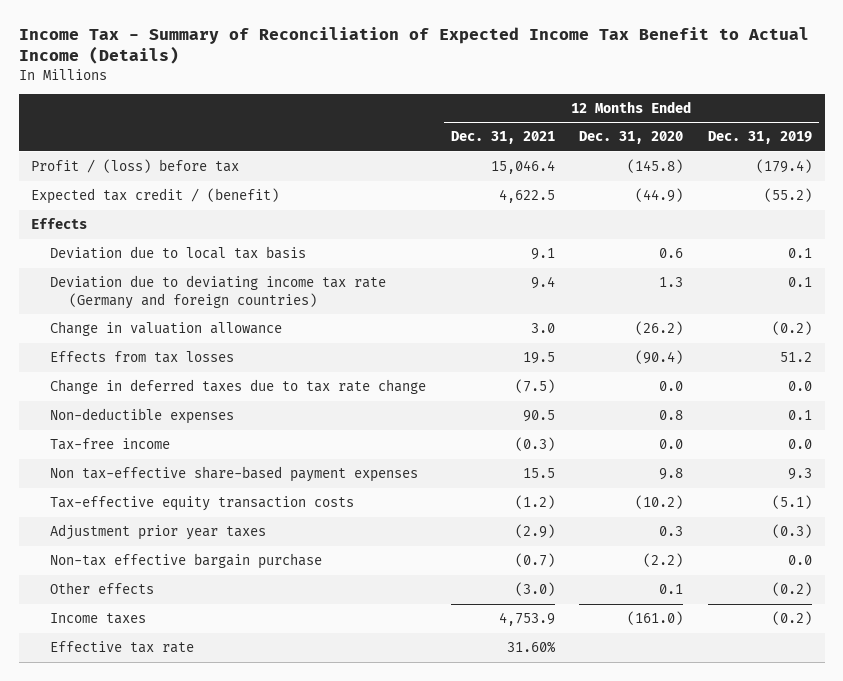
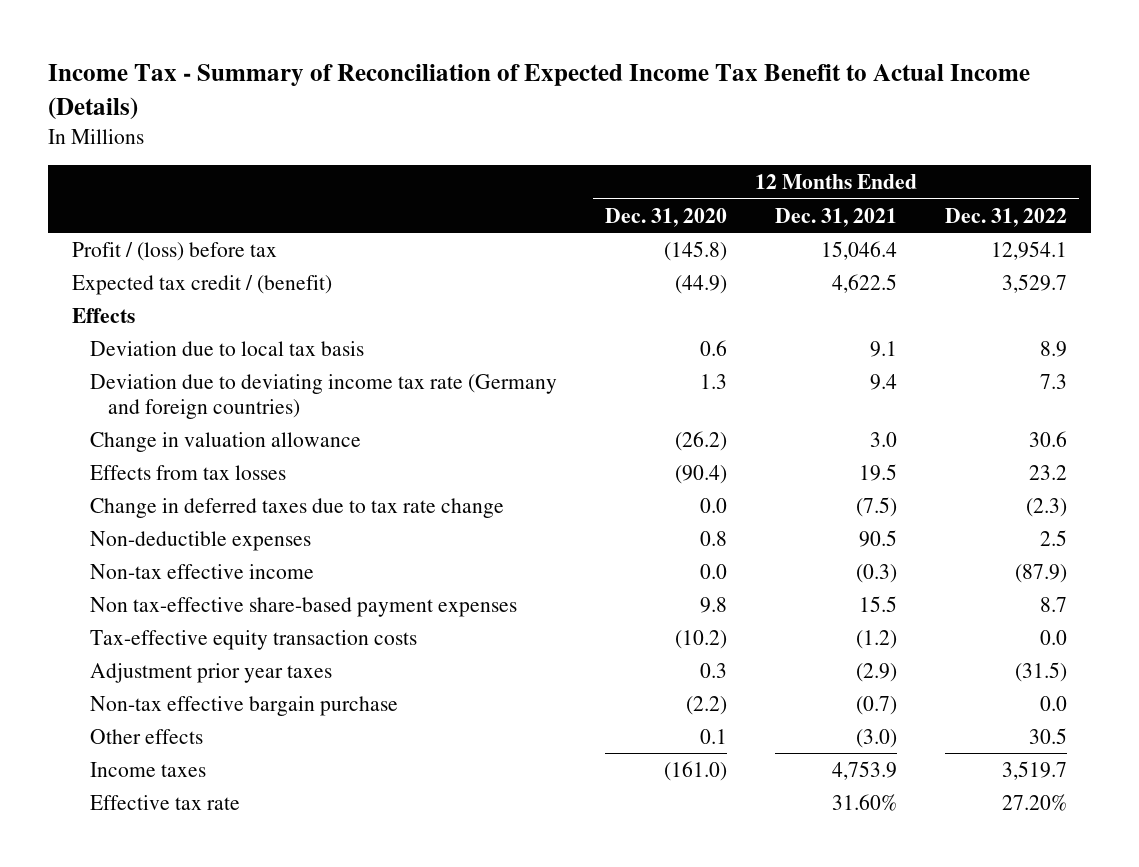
[708,131,813,145] Dec. 31, 2019 -> none
none -> [945,207,1068,227] Dec. 31, 2022
[49,438,170,451] Tax-free income -> none
none -> [89,563,314,579] Non-tax effective income

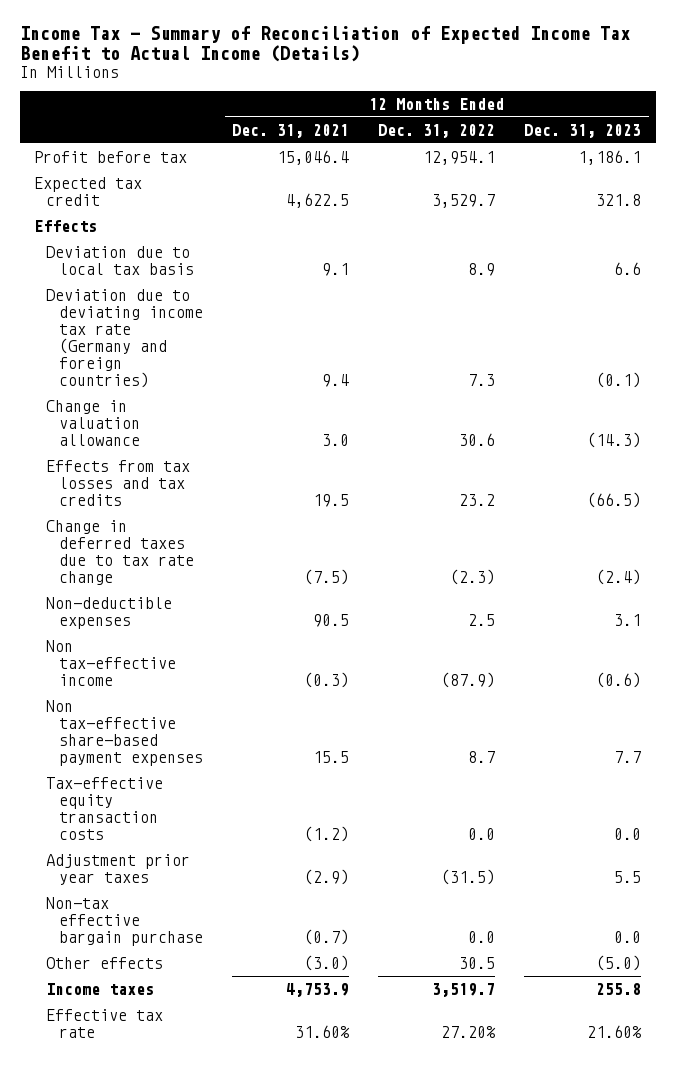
[605,207,728,227] Dec. 31, 2020 -> none
none -> [524,123,642,138] Dec. 31, 2023
[71,241,277,261] Profit / (loss) before tax -> [34,150,188,163] Profit before tax
[71,274,332,295] Expected tax credit / (benefit) -> [34,176,143,207] Expected tax credit
[89,464,286,480] Effects from tax losses -> [46,459,191,507] Effects from tax losses and tax credits
[89,563,314,579] Non-tax effective income -> [46,639,176,687] Non tax-effective income

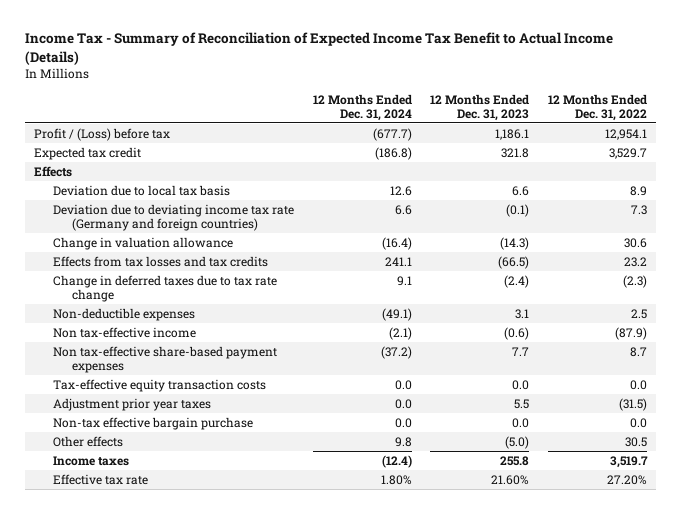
[231,123,349,138] Dec. 31, 2021 -> none
none -> [312,93,412,121] 12 Months Ended Dec. 31, 2024
[34,150,188,163] Profit before tax -> [34,127,171,141] Profit / (Loss) before tax

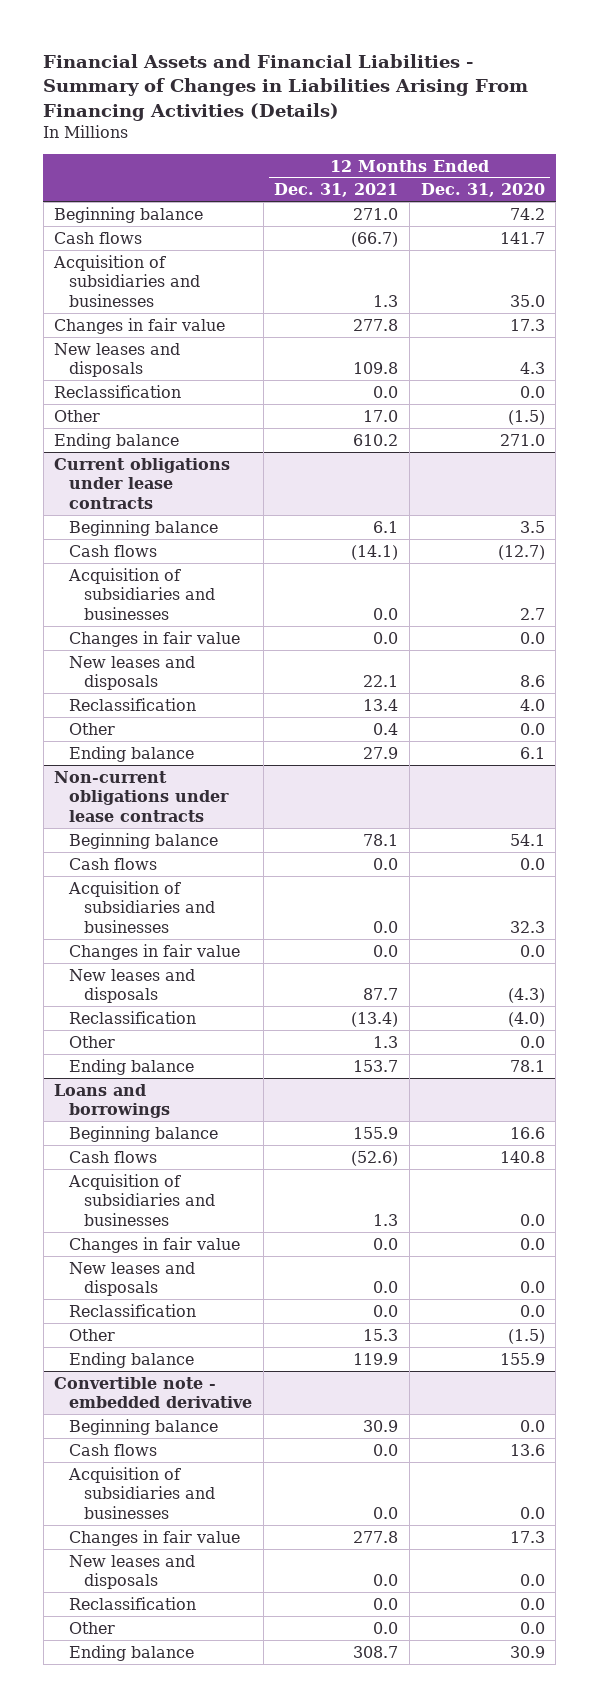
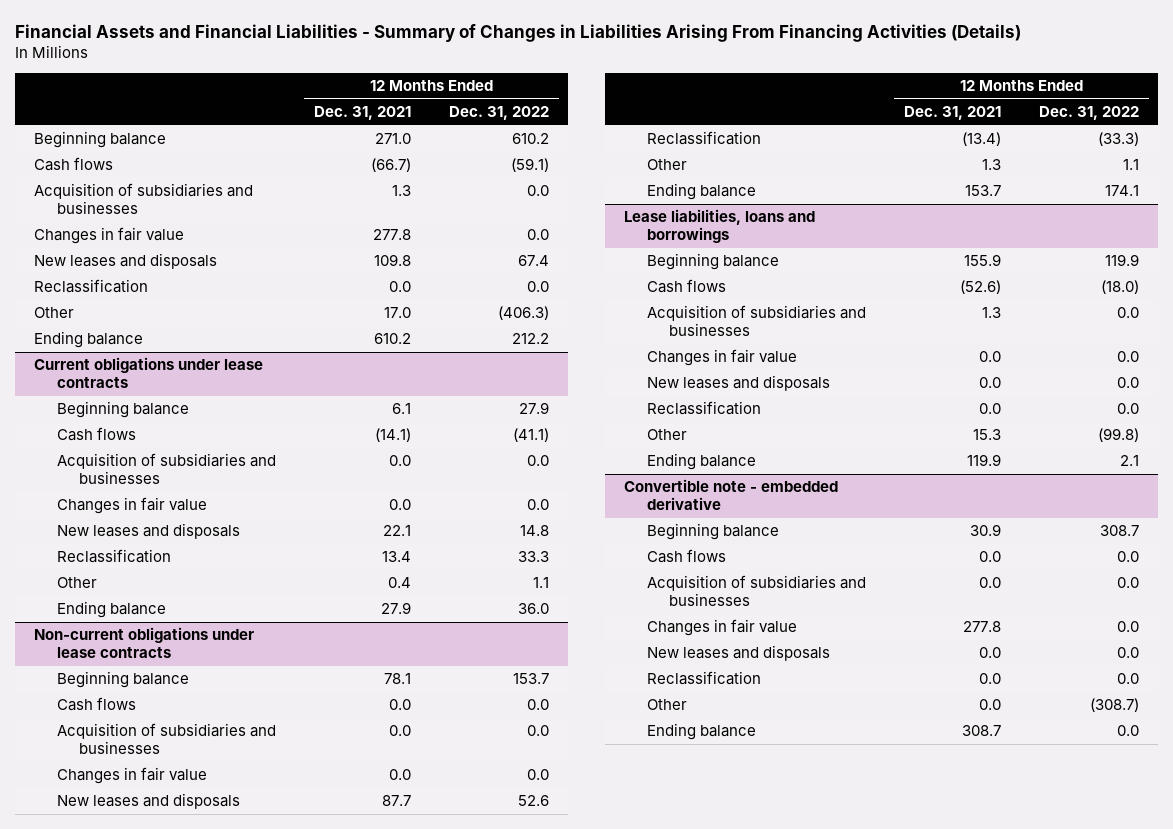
[420,183,545,198] Dec. 31, 2020 -> none
none -> [449,106,550,121] Dec. 31, 2022
[54,1083,171,1119] Loans and borrowings -> [624,209,816,244] Lease liabilities, loans and borrowings

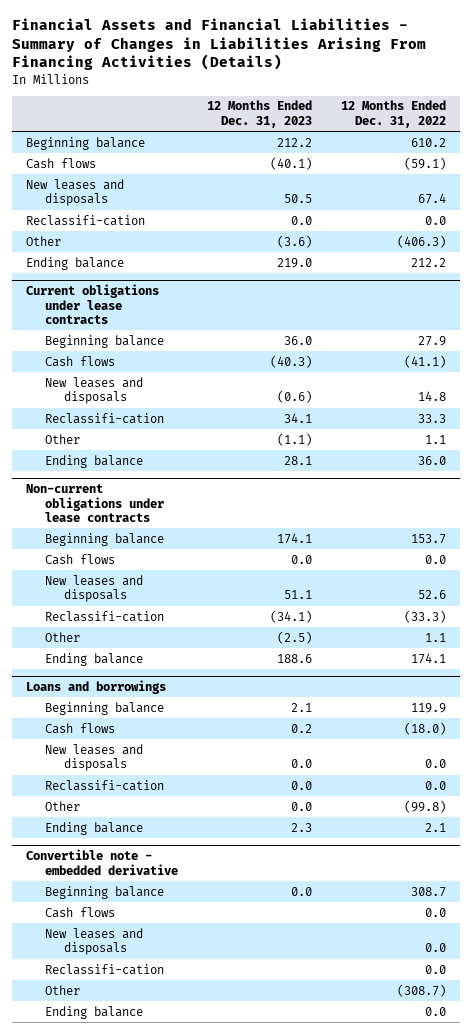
[313,106,411,121] Dec. 31, 2021 -> none
none -> [206,100,312,128] 12 Months Ended Dec. 31, 2023
[34,183,254,215] Acquisition of subsidiaries and businesses -> none
[34,227,185,245] Changes in fair value -> none
[34,279,149,294] Reclassification -> [25,214,145,226] Reclassifi-cation
[56,453,276,485] Acquisition of subsidiaries and businesses -> none
[56,497,207,515] Changes in fair value -> none
[56,549,171,564] Reclassification -> [44,412,164,424] Reclassifi-cation
[56,723,276,755] Acquisition of subsidiaries and businesses -> none
[56,767,207,785] Changes in fair value -> none
[646,131,761,146] Reclassification -> [44,610,164,622] Reclassifi-cation
[624,209,816,244] Lease liabilities, loans and borrowings -> [25,679,166,694] Loans and borrowings
[646,305,866,337] Acquisition of subsidiaries and businesses -> none
[646,349,797,367] Changes in fair value -> none
[646,401,761,416] Reclassification -> [44,779,164,791] Reclassifi-cation
[646,575,866,607] Acquisition of subsidiaries and businesses -> none
[646,619,797,637] Changes in fair value -> none
[646,671,761,686] Reclassification -> [44,963,164,975] Reclassifi-cation

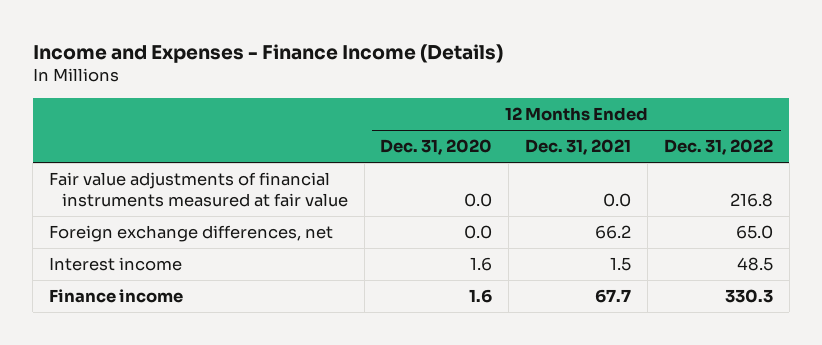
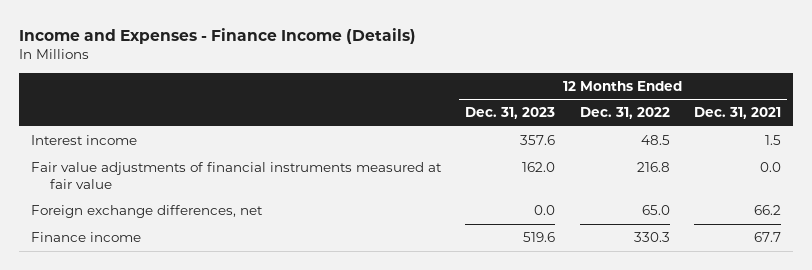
[380,139,493,156] Dec. 31, 2020 -> none
none -> [465,107,556,120] Dec. 31, 2023
[49,257,183,272] Interest income -> [31,135,138,146] Interest income

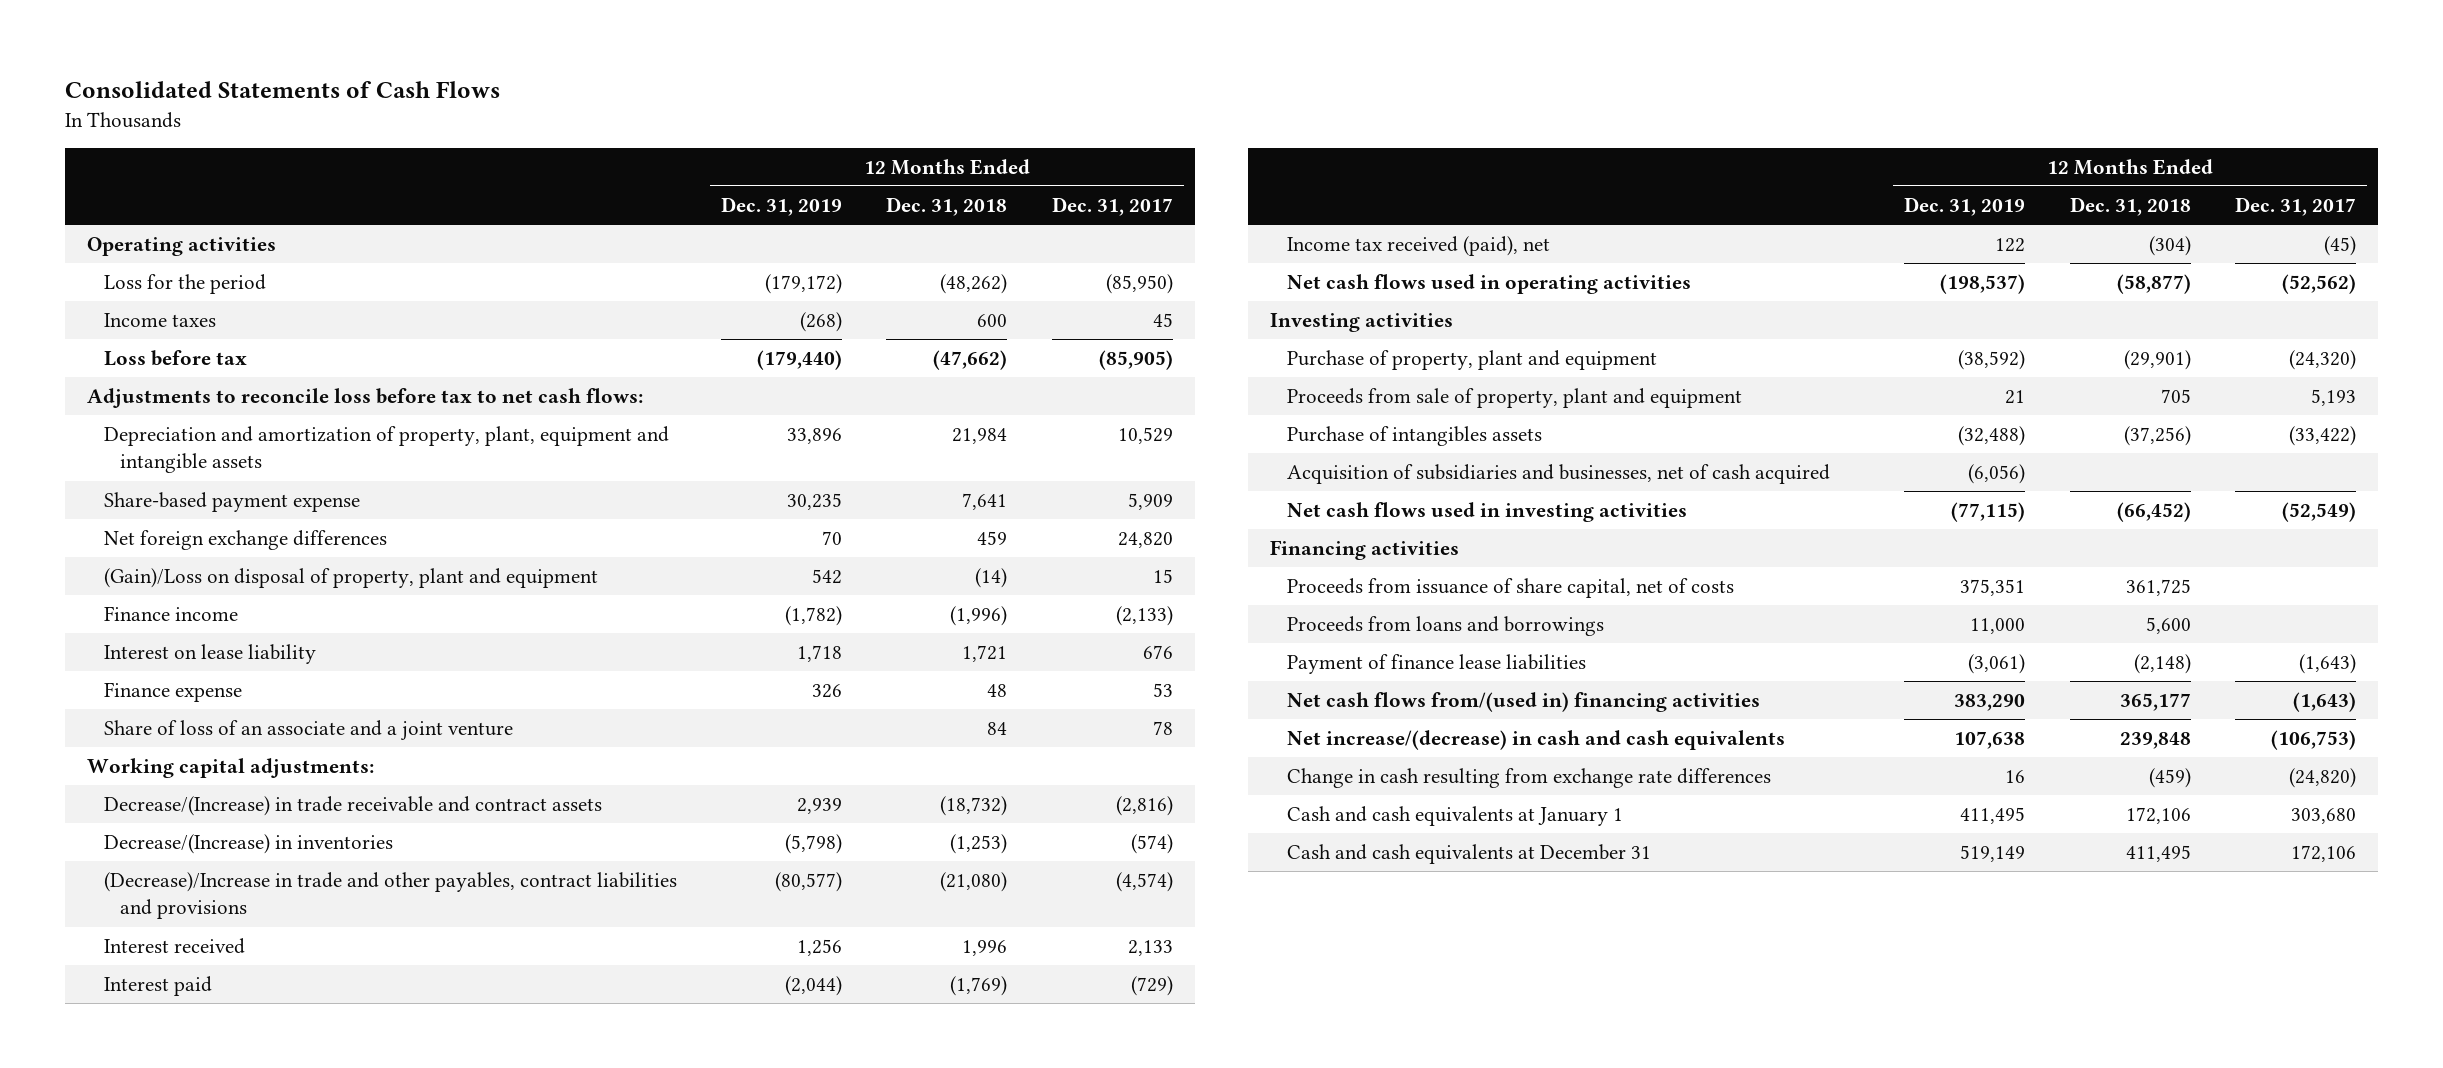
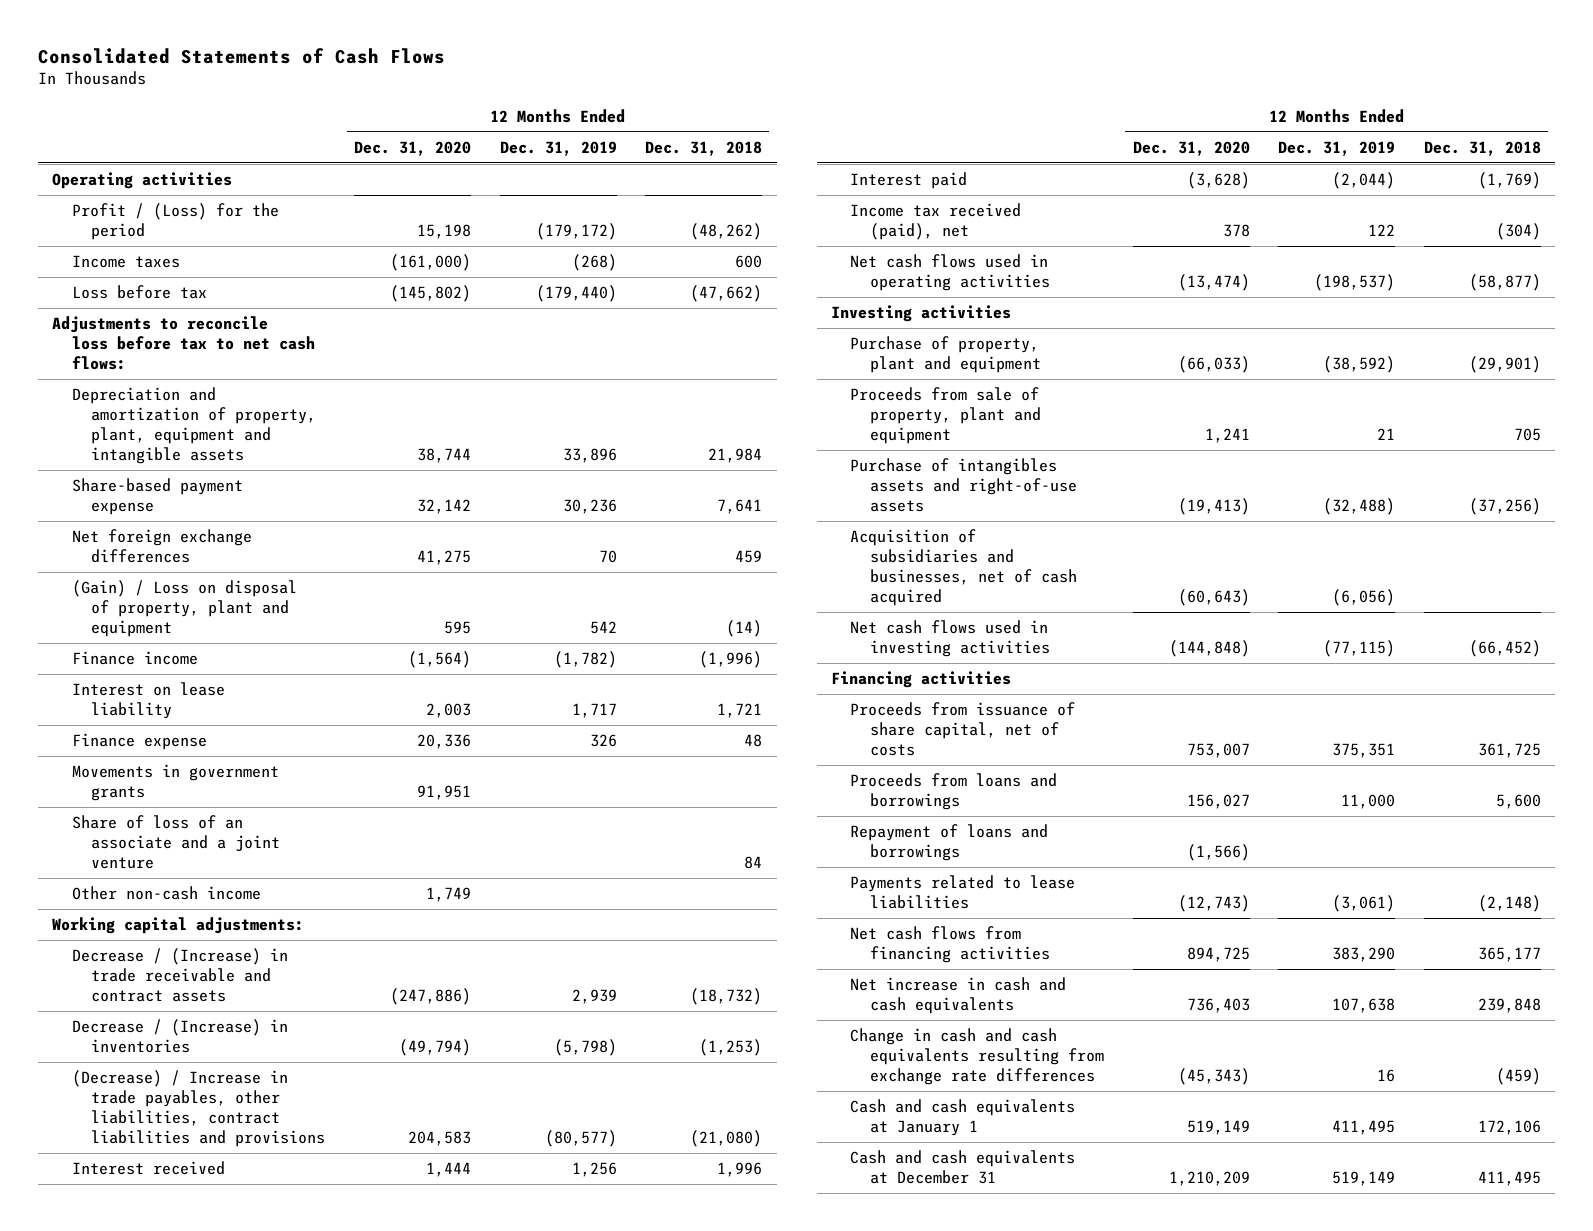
[1051,196,1173,216] Dec. 31, 2017 -> none
none -> [353,140,471,156] Dec. 31, 2020
[103,273,266,294] Loss for the period -> [71,203,279,241] Profit / (Loss) for the period
[787,492,843,510] 30,235 -> [562,499,617,515] 30,236
[103,567,598,588] (Gain)/Loss on disposal of property, plant and equipment -> [71,580,297,638] (Gain) / Loss on disposal of property, plant and equipment
[797,644,843,662] 1,718 -> [571,703,617,719] 1,717
none -> [71,764,279,802] Movements in government grants
none -> [71,886,261,901] Other non-cash income
[103,795,602,816] Decrease/(Increase) in trade receivable and contract assets -> [71,948,288,1003] Decrease / (Increase) in trade receivable and contract assets
[103,833,393,854] Decrease/(Increase) in inventories -> [71,1019,288,1054] Decrease / (Increase) in inventories
[103,871,677,920] (Decrease)/Increase in trade and other payables, contract liabilities and provisions -> [71,1070,326,1148] (Decrease) / Increase in trade payables, other liabilities, contract liabilities and provisions
[1286,425,1542,446] Purchase of intangibles assets -> [850,458,1077,513] Purchase of intangibles assets and right-of-use assets
none -> [850,824,1049,862] Repayment of loans and borrowings
[1286,653,1586,674] Payment of finance lease liabilities -> [850,875,1076,910] Payments related to lease liabilities
[1286,691,1760,712] Net cash flows from/(used in) financing activities -> [850,926,1050,964] Net cash flows from financing activities
[1286,729,1785,750] Net increase/(decrease) in cash and cash equivalents -> [850,977,1067,1015] Net increase in cash and cash equivalents
[1286,767,1771,788] Change in cash resulting from exchange rate differences -> [850,1028,1104,1086] Change in cash and cash equivalents resulting from exchange rate differences

